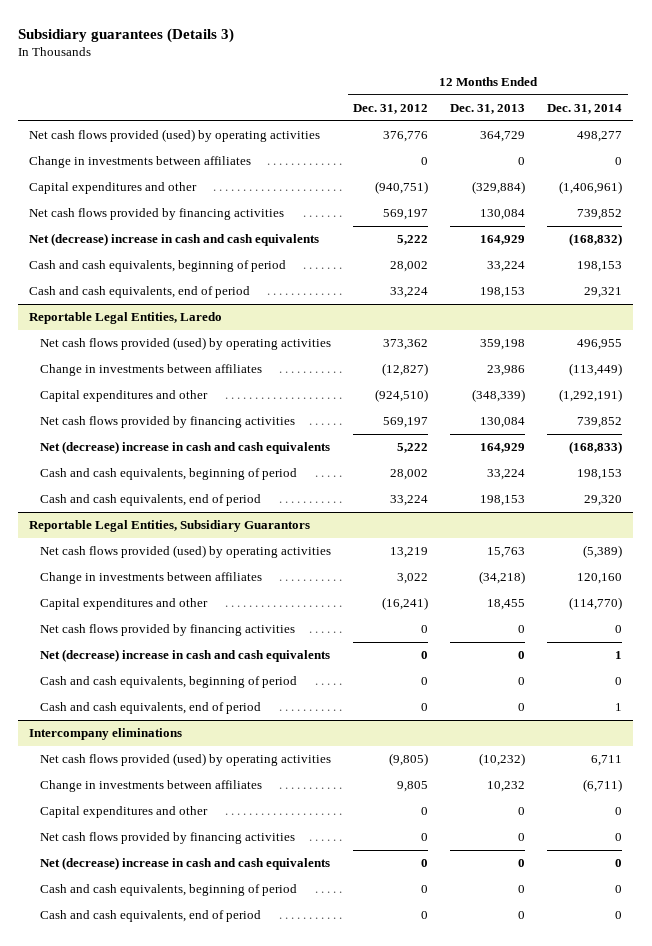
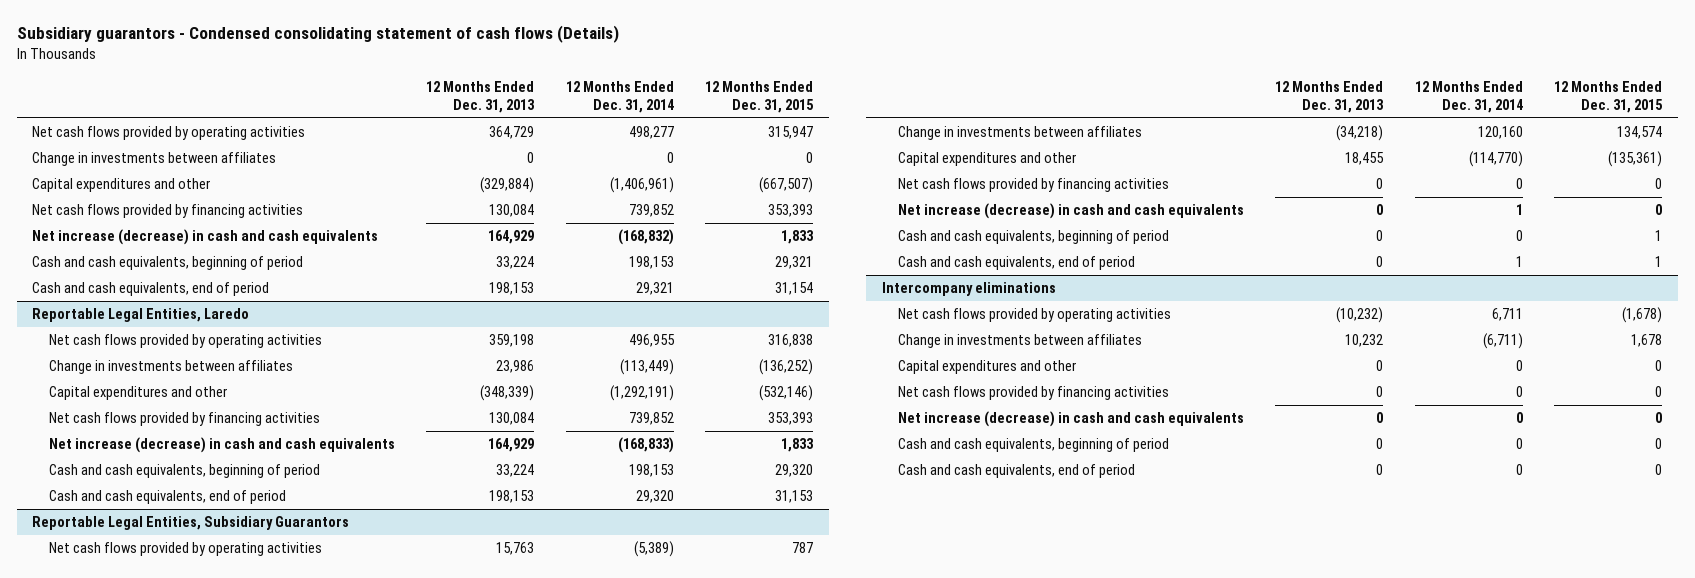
[18,27,235,43] Subsidiary guarantees (Details 3) -> [16,25,619,44] Subsidiary guarantors - Condensed consolidating statement of cash flows (Details)
[353,104,429,115] Dec. 31, 2012 -> none
none -> [705,81,815,113] 12 Months Ended Dec. 31, 2015
[29,129,321,143] Net cash flows provided (used) by operating activities -> [32,126,306,141] Net cash flows provided by operating activities
[29,233,320,247] Net (decrease) increase in cash and cash equivalents -> [32,229,379,246] Net increase (decrease) in cash and cash equivalents
[40,337,332,351] Net cash flows provided (used) by operating activities -> [48,334,322,349] Net cash flows provided by operating activities
[40,441,331,455] Net (decrease) increase in cash and cash equivalents -> [48,437,395,454] Net increase (decrease) in cash and cash equivalents
[40,545,332,559] Net cash flows provided (used) by operating activities -> [48,542,322,557] Net cash flows provided by operating activities
[40,649,331,663] Net (decrease) increase in cash and cash equivalents -> [897,203,1244,220] Net increase (decrease) in cash and cash equivalents
[40,753,332,767] Net cash flows provided (used) by operating activities -> [897,308,1171,323] Net cash flows provided by operating activities
[40,857,331,871] Net (decrease) increase in cash and cash equivalents -> [897,411,1244,428] Net increase (decrease) in cash and cash equivalents

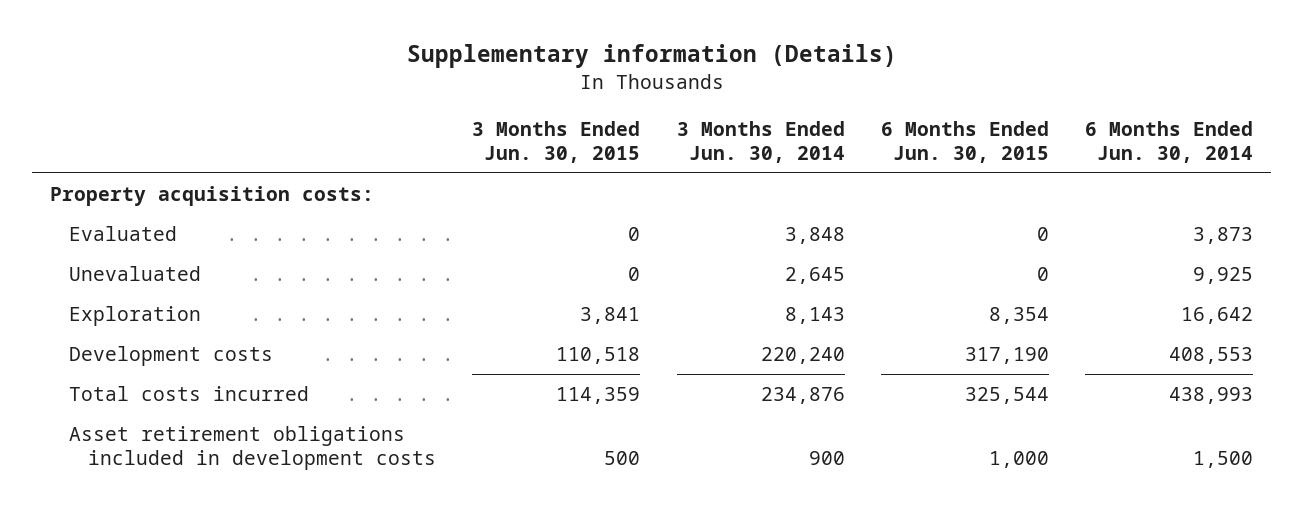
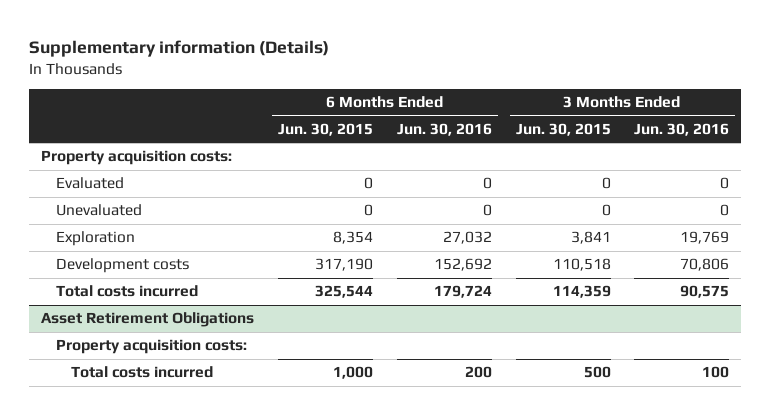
[676,120,845,163] 3 Months Ended Jun. 30, 2014 -> none
[1085,120,1254,163] 6 Months Ended Jun. 30, 2014 -> none
none -> [396,122,492,136] Jun. 30, 2016
none -> [634,122,730,136] Jun. 30, 2016
[69,426,437,471] Asset retirement obligations included in development costs -> none
none -> [40,312,254,328] Asset Retirement Obligations
none -> [55,339,247,355] Property acquisition costs:
none -> [70,366,213,379] Total costs incurred

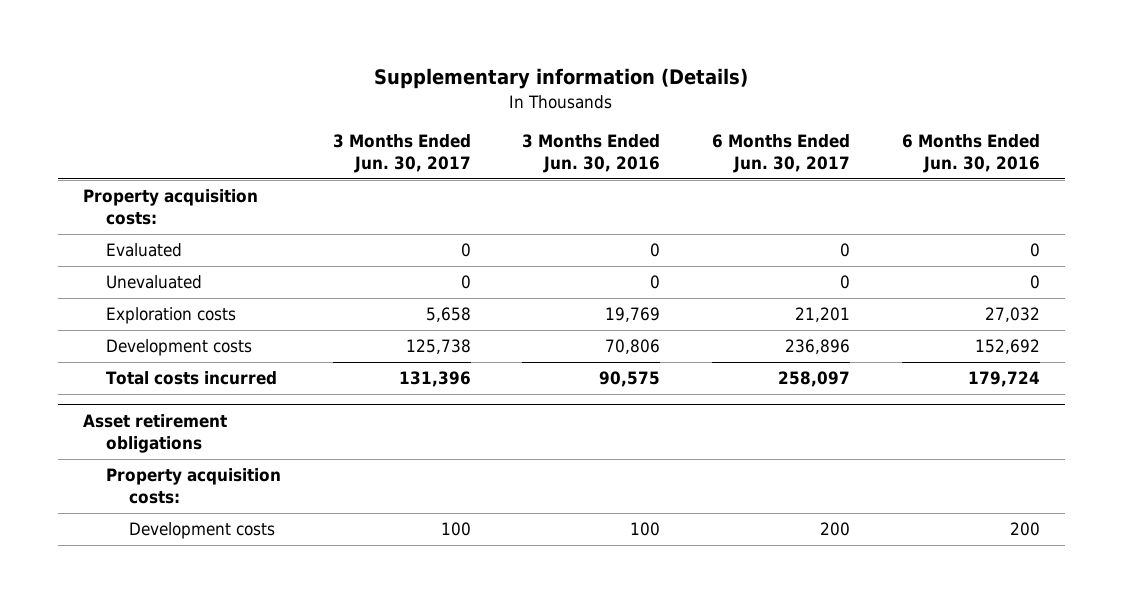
[277,122,373,136] Jun. 30, 2015 -> none
[515,122,611,136] Jun. 30, 2015 -> none
none -> [332,134,471,173] 3 Months Ended Jun. 30, 2017
none -> [712,134,851,173] 6 Months Ended Jun. 30, 2017
[55,231,135,247] Exploration -> [106,307,237,325] Exploration costs
[40,312,254,328] Asset Retirement Obligations -> [83,414,228,453] Asset retirement obligations
[70,366,213,379] Total costs incurred -> none
none -> [129,522,276,540] Development costs

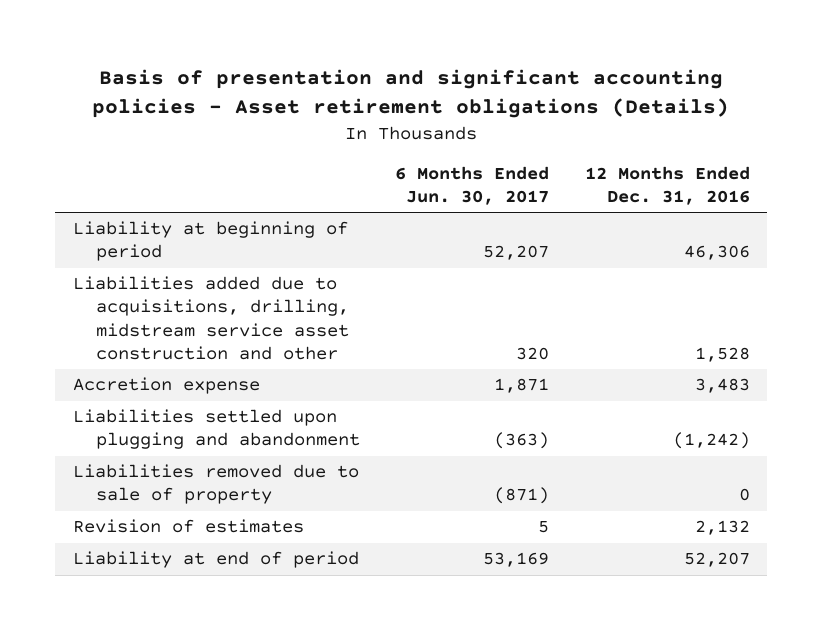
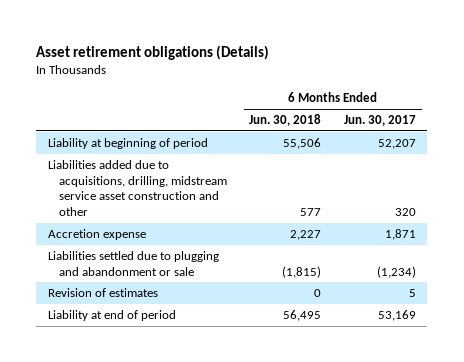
[92,69,730,119] Basis of presentation and significant accounting policies - Asset retirement obligations (Details) -> [36,44,270,60] Asset retirement obligations (Details)
[584,166,750,206] 12 Months Ended Dec. 31, 2016 -> none
none -> [249,114,322,127] Jun. 30, 2018
[72,409,361,450] Liabilities settled upon plugging and abandonment -> none
[72,464,359,505] Liabilities removed due to sale of property -> [47,251,219,276] Liabilities settled due to plugging and abandonment or sale
[494,487,550,505] (871) -> [376,265,416,278] (1,234)

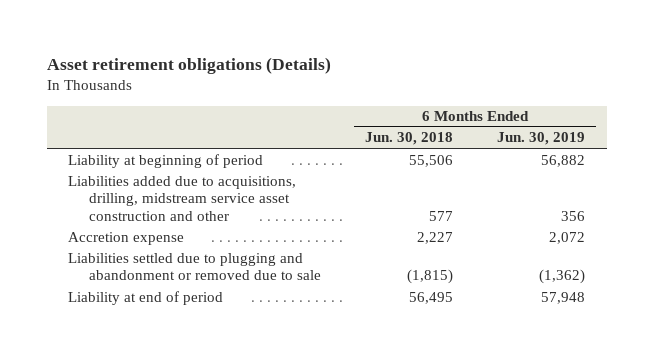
[343,115,416,127] Jun. 30, 2017 -> none
none -> [496,132,585,146] Jun. 30, 2019
[47,288,158,298] Revision of estimates -> none
[47,251,219,276] Liabilities settled due to plugging and abandonment or sale -> [68,252,322,281] Liabilities settled due to plugging and abandonment or removed due to sale

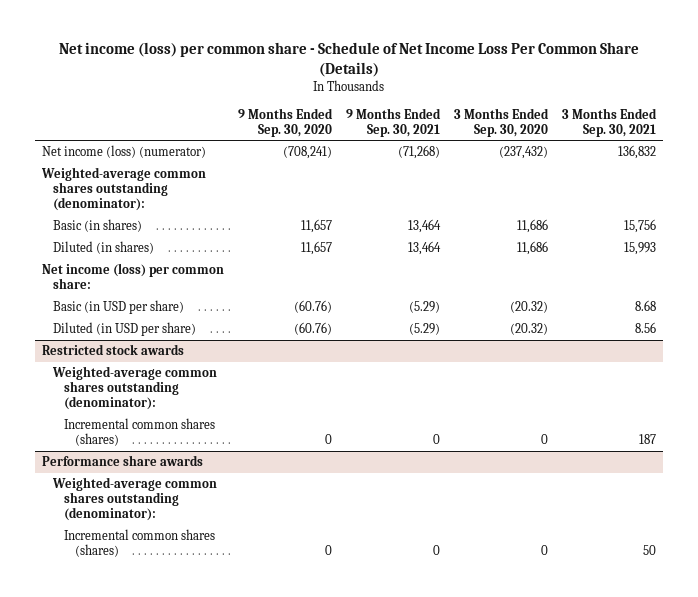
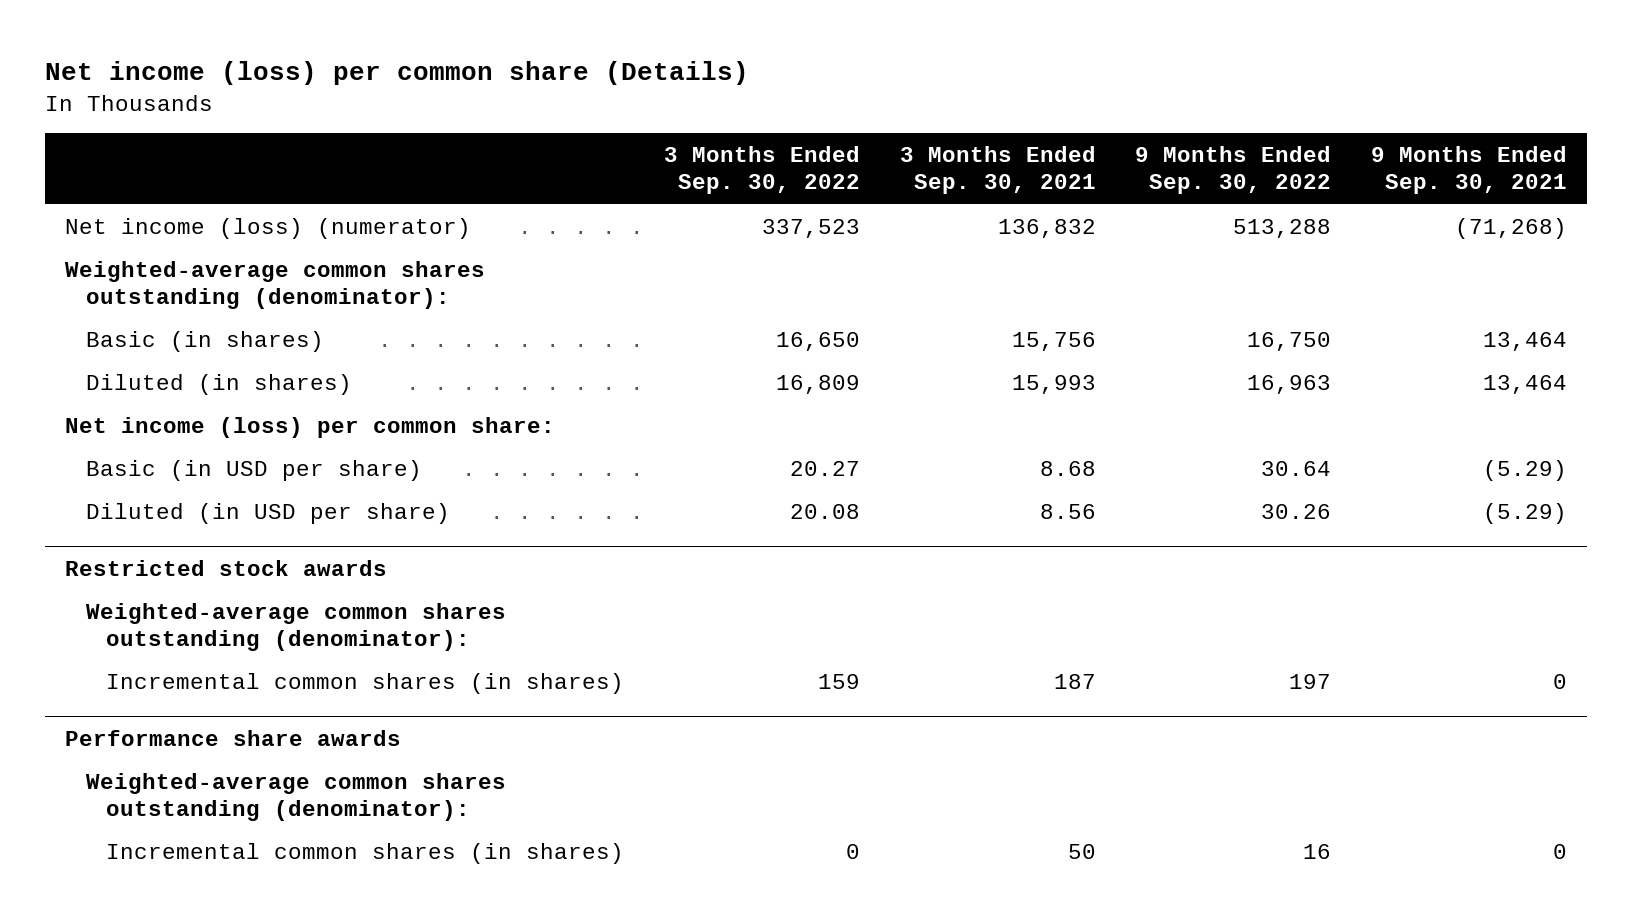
[58,42,639,77] Net income (loss) per common share - Schedule of Net Income Loss Per Common Share (Details) -> [45,61,750,86] Net income (loss) per common share (Details)
[237,107,333,137] 9 Months Ended Sep. 30, 2020 -> none
[454,107,550,137] 3 Months Ended Sep. 30, 2020 -> none
none -> [664,146,861,195] 3 Months Ended Sep. 30, 2022
none -> [1135,146,1332,195] 9 Months Ended Sep. 30, 2022
[63,418,215,447] Incremental common shares (shares) -> [106,673,625,695] Incremental common shares (in shares)
[63,529,215,558] Incremental common shares (shares) -> [106,843,625,865] Incremental common shares (in shares)

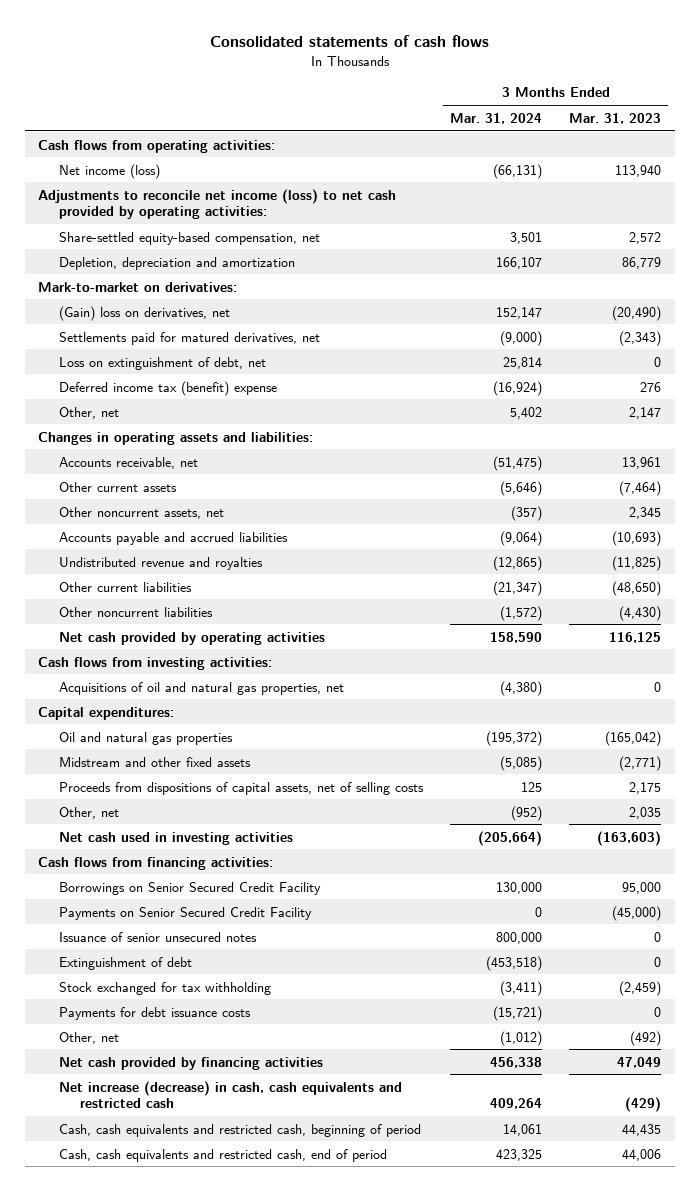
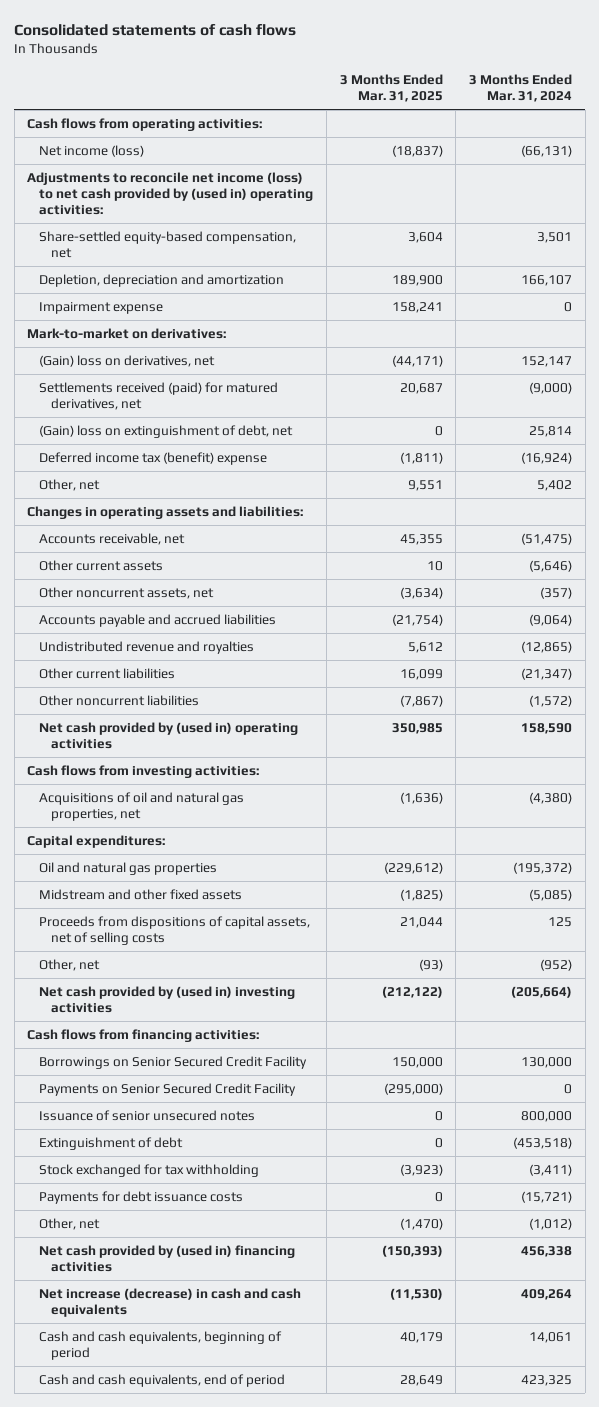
[569,112,662,124] Mar. 31, 2023 -> none
none -> [339,74,443,103] 3 Months Ended Mar. 31, 2025
[38,188,397,220] Adjustments to reconcile net income (loss) to net cash provided by operating activities: -> [27,171,314,215] Adjustments to reconcile net income (loss) to net cash provided by (used in) operating activities:
none -> [39,301,164,314] Impairment expense
[59,331,321,345] Settlements paid for matured derivatives, net -> [39,381,279,410] Settlements received (paid) for matured derivatives, net
[59,356,267,370] Loss on extinguishment of debt, net -> [39,424,294,438] (Gain) loss on extinguishment of debt, net
[59,631,326,645] Net cash provided by operating activities -> [39,721,299,749] Net cash provided by (used in) operating activities
[59,831,294,845] Net cash used in investing activities -> [39,985,296,1013] Net cash provided by (used in) investing activities
[59,1056,324,1070] Net cash provided by financing activities -> [39,1244,296,1272] Net cash provided by (used in) financing activities
[59,1080,403,1109] Net increase (decrease) in cash, cash equivalents and restricted cash -> [39,1287,302,1317] Net increase (decrease) in cash and cash equivalents
[59,1123,422,1137] Cash, cash equivalents and restricted cash, beginning of period -> [39,1330,283,1360] Cash and cash equivalents, beginning of period
[59,1148,388,1162] Cash, cash equivalents and restricted cash, end of period -> [39,1373,286,1387] Cash and cash equivalents, end of period

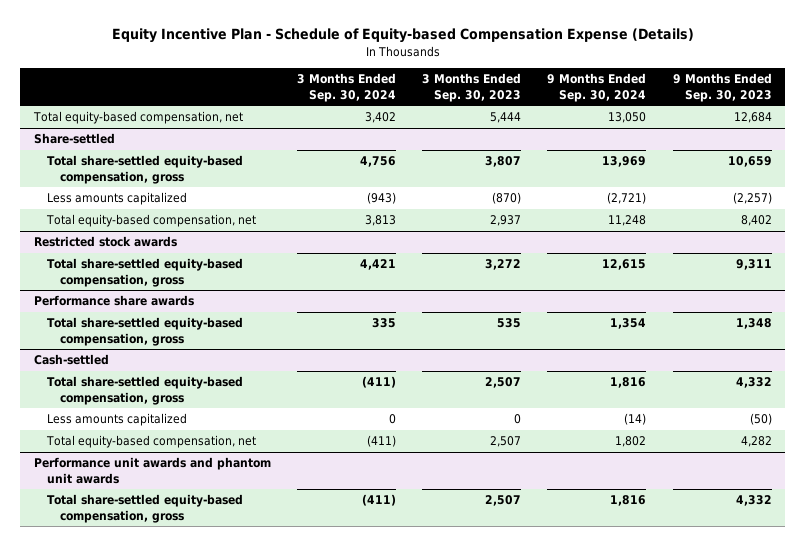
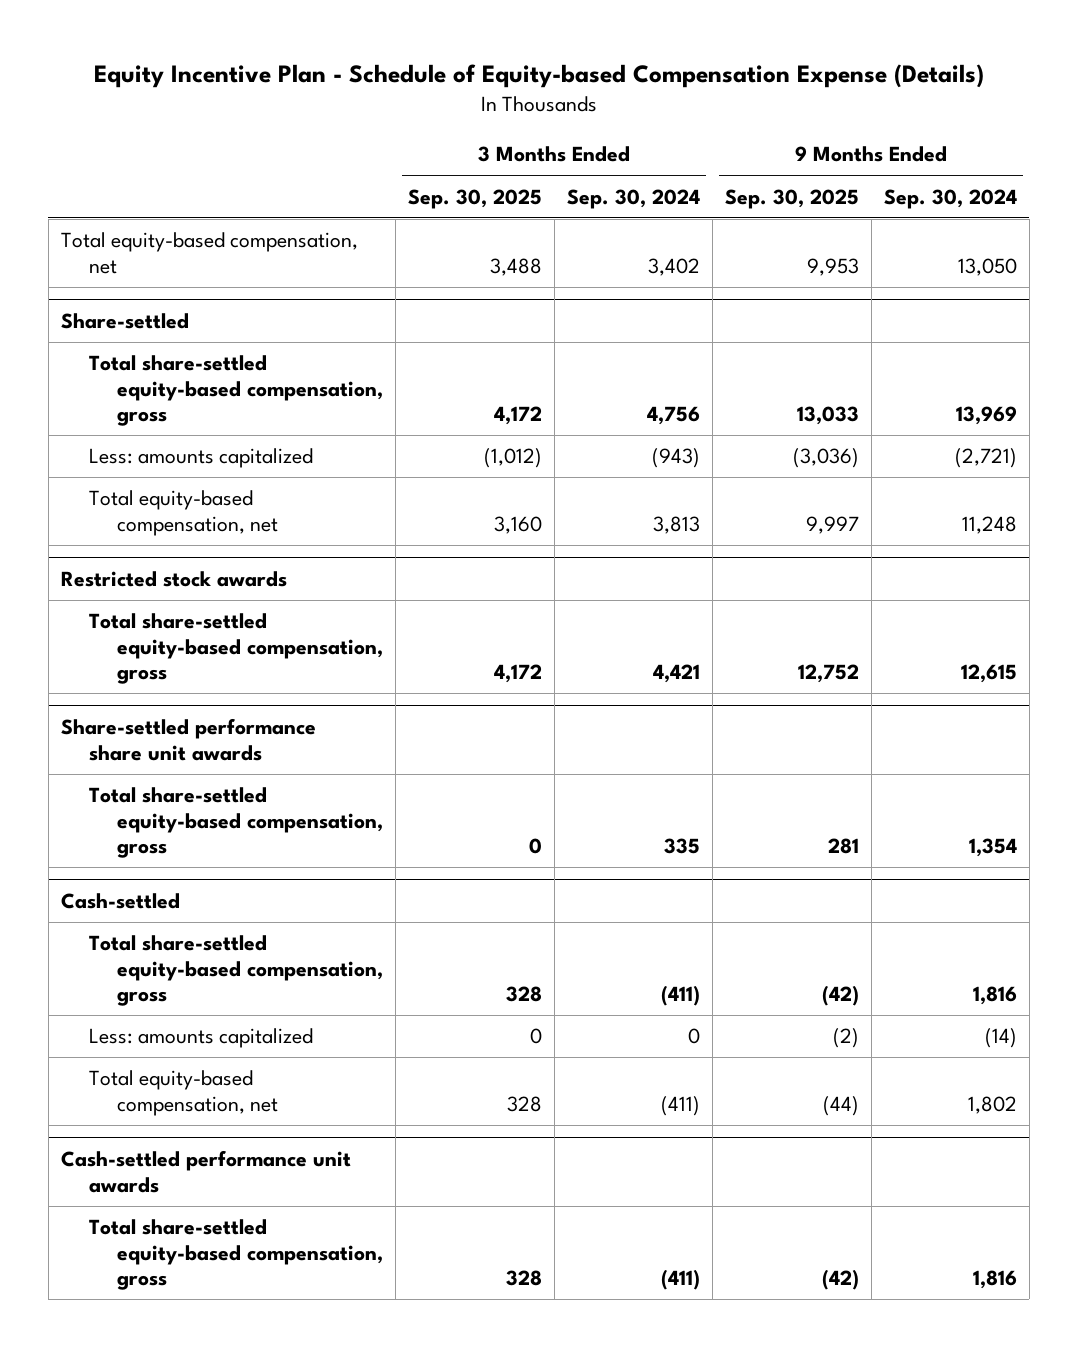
[422,73,522,102] 3 Months Ended Sep. 30, 2023 -> none
[672,73,772,102] 9 Months Ended Sep. 30, 2023 -> none
none -> [408,188,543,209] Sep. 30, 2025
none -> [724,188,859,209] Sep. 30, 2025
[46,192,187,206] Less amounts capitalized -> [88,448,313,469] Less: amounts capitalized
[33,295,194,307] Performance share awards -> [60,718,316,761] Share-settled performance share unit awards
[46,413,187,427] Less amounts capitalized -> [88,1028,313,1049] Less: amounts capitalized
[33,457,271,484] Performance unit awards and phantom unit awards -> [60,1150,351,1193] Cash-settled performance unit awards

